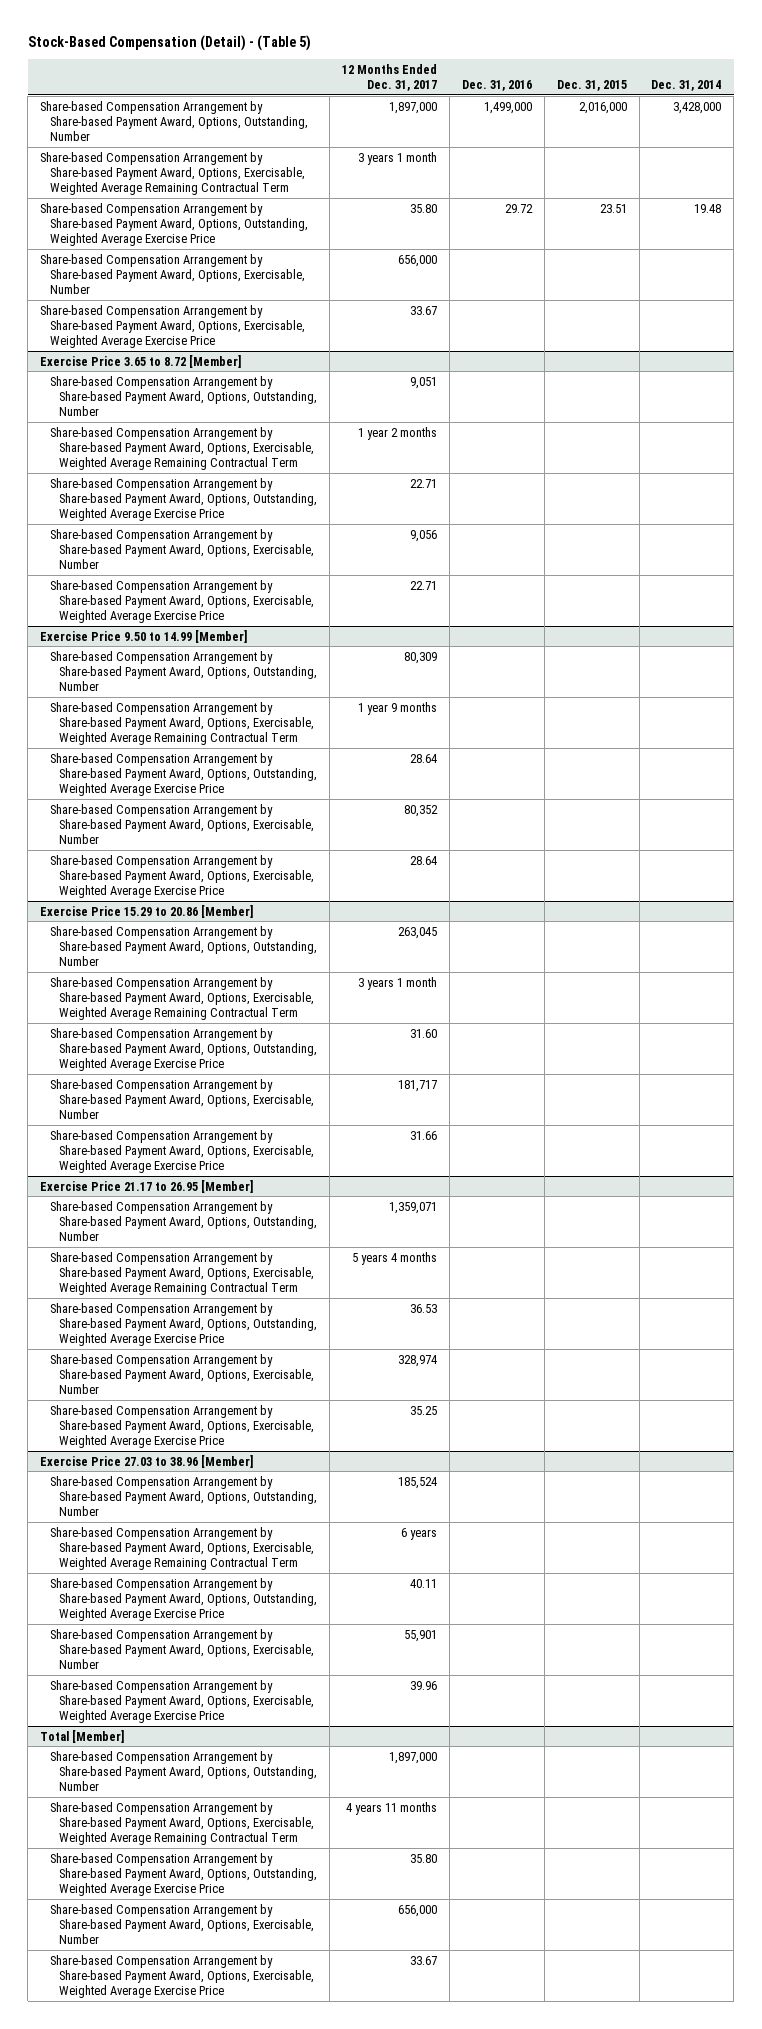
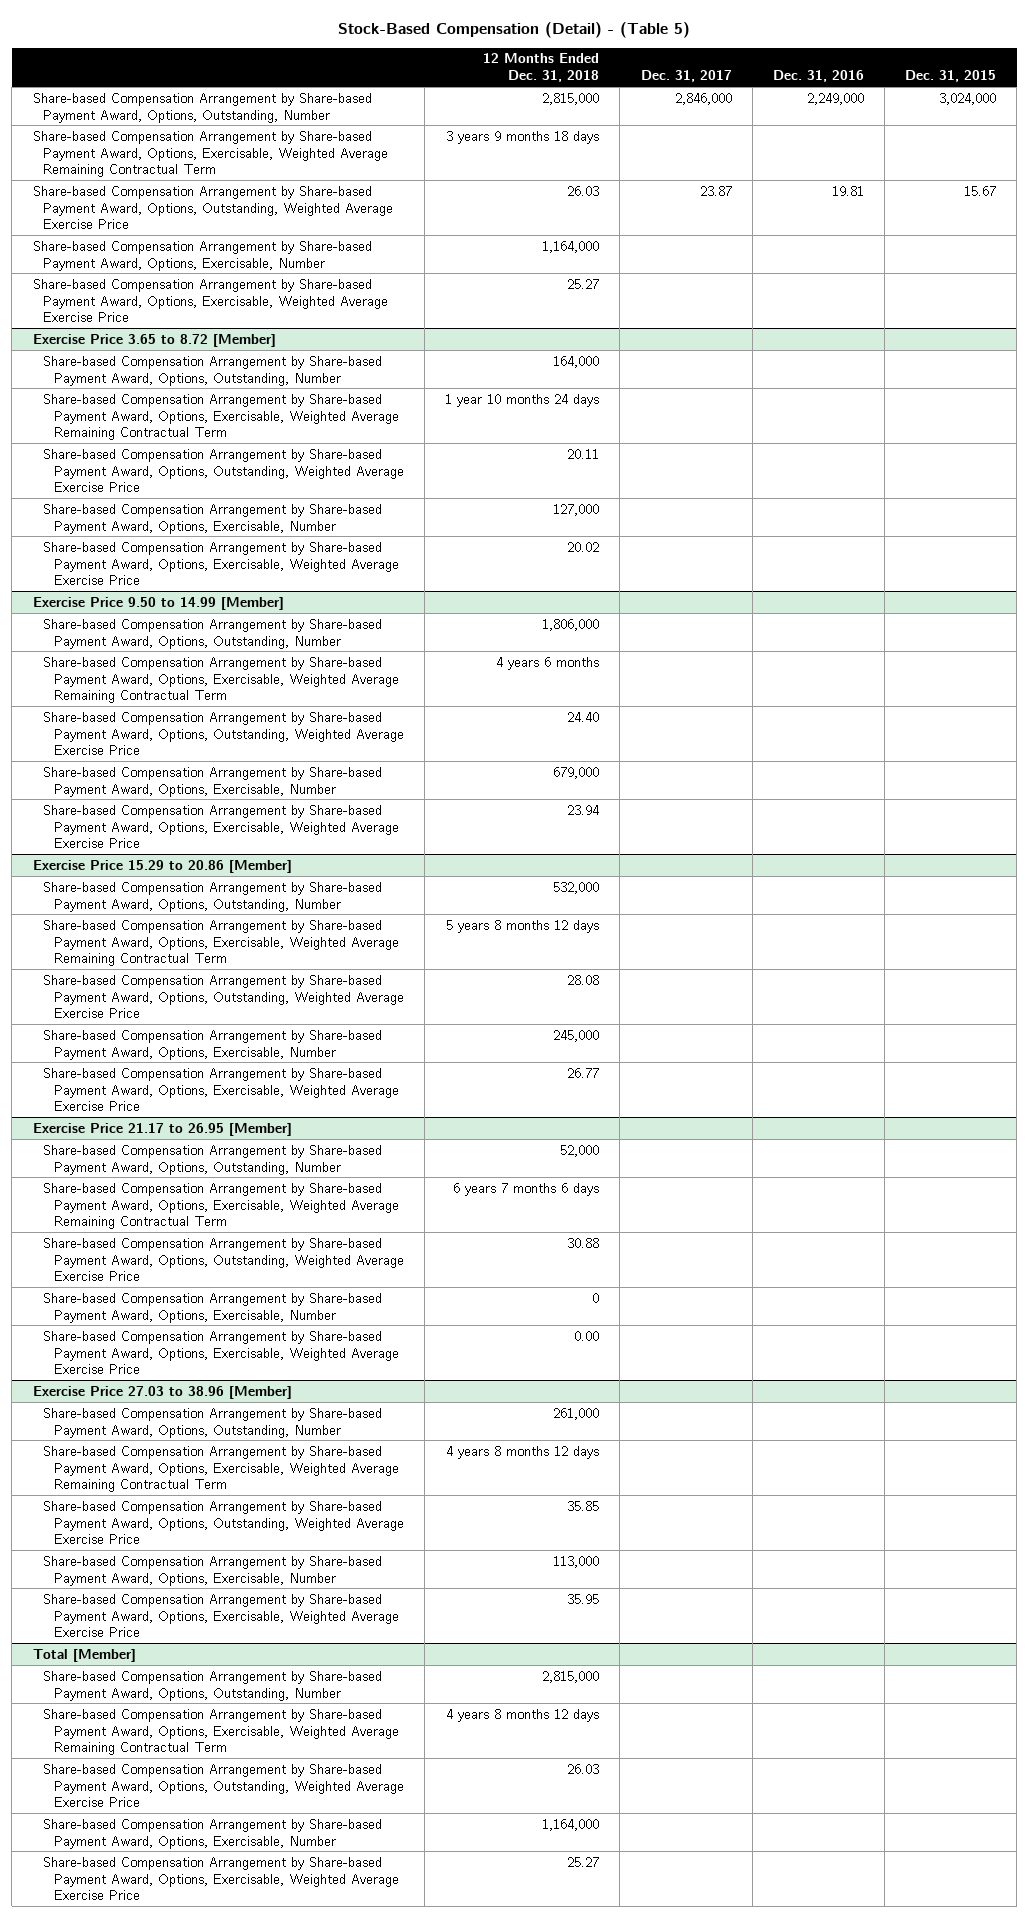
[342,63,438,92] 12 Months Ended Dec. 31, 2017 -> none
[651,80,722,92] Dec. 31, 2014 -> none
none -> [483,53,600,83] 12 Months Ended Dec. 31, 2018
none -> [640,70,732,83] Dec. 31, 2017
[483,101,532,114] 1,499,000 -> [806,92,864,105] 2,249,000
[578,101,627,114] 2,016,000 -> [939,92,997,105] 3,024,000
[504,203,533,213] 29.72 -> [831,185,864,196] 19.81
[599,203,627,213] 23.51 -> [964,185,997,196] 15.67

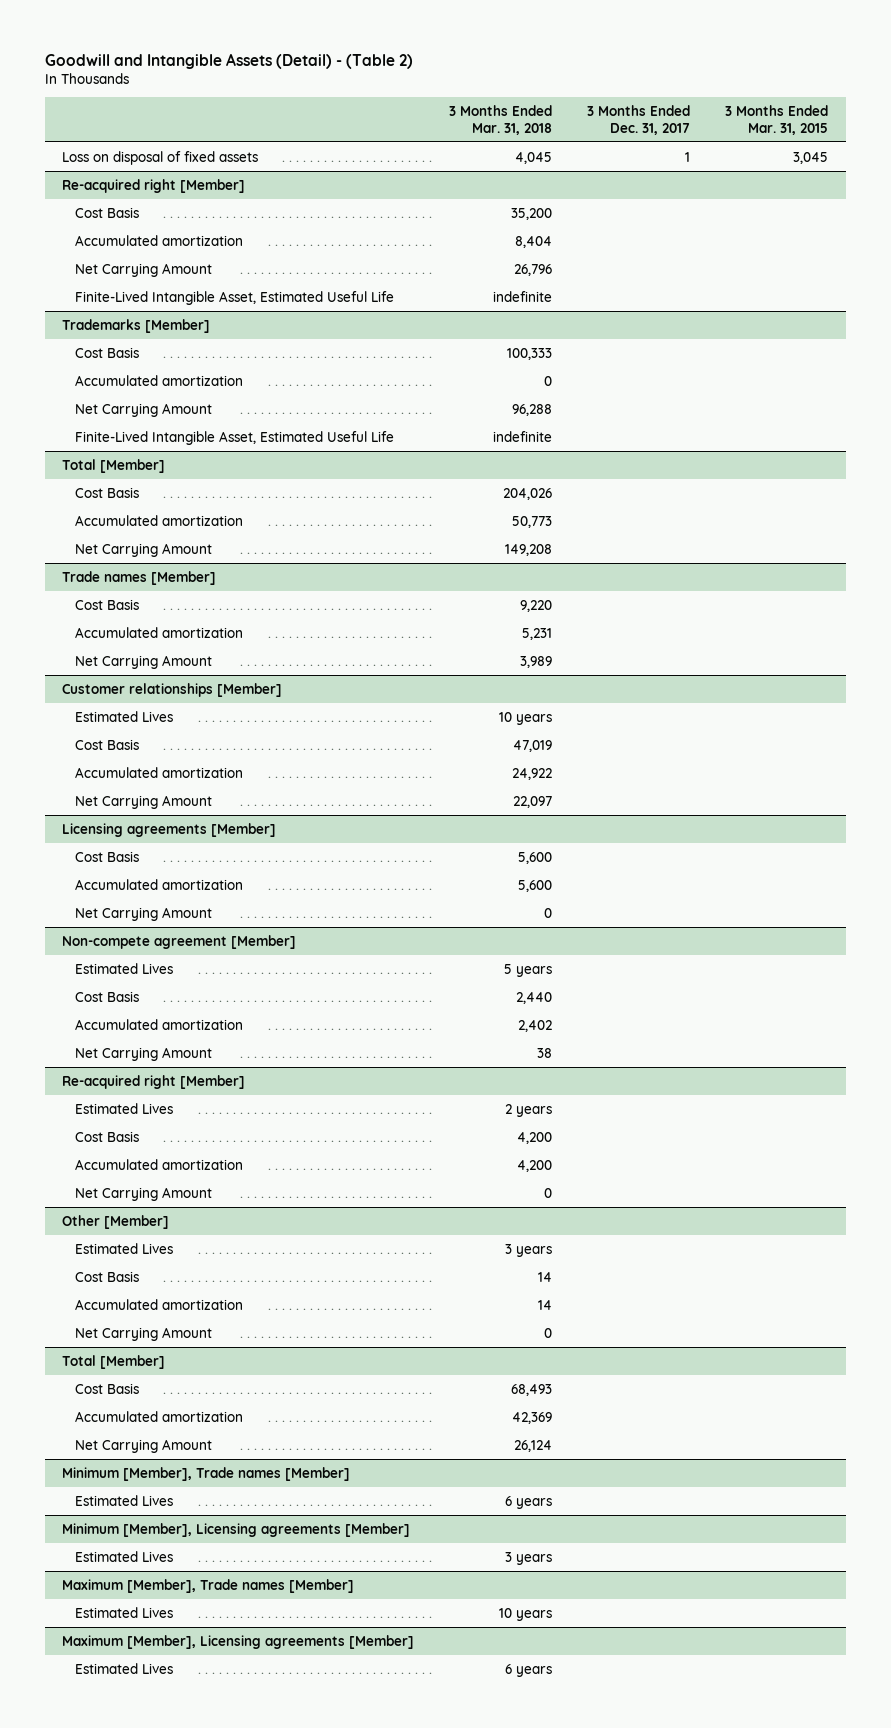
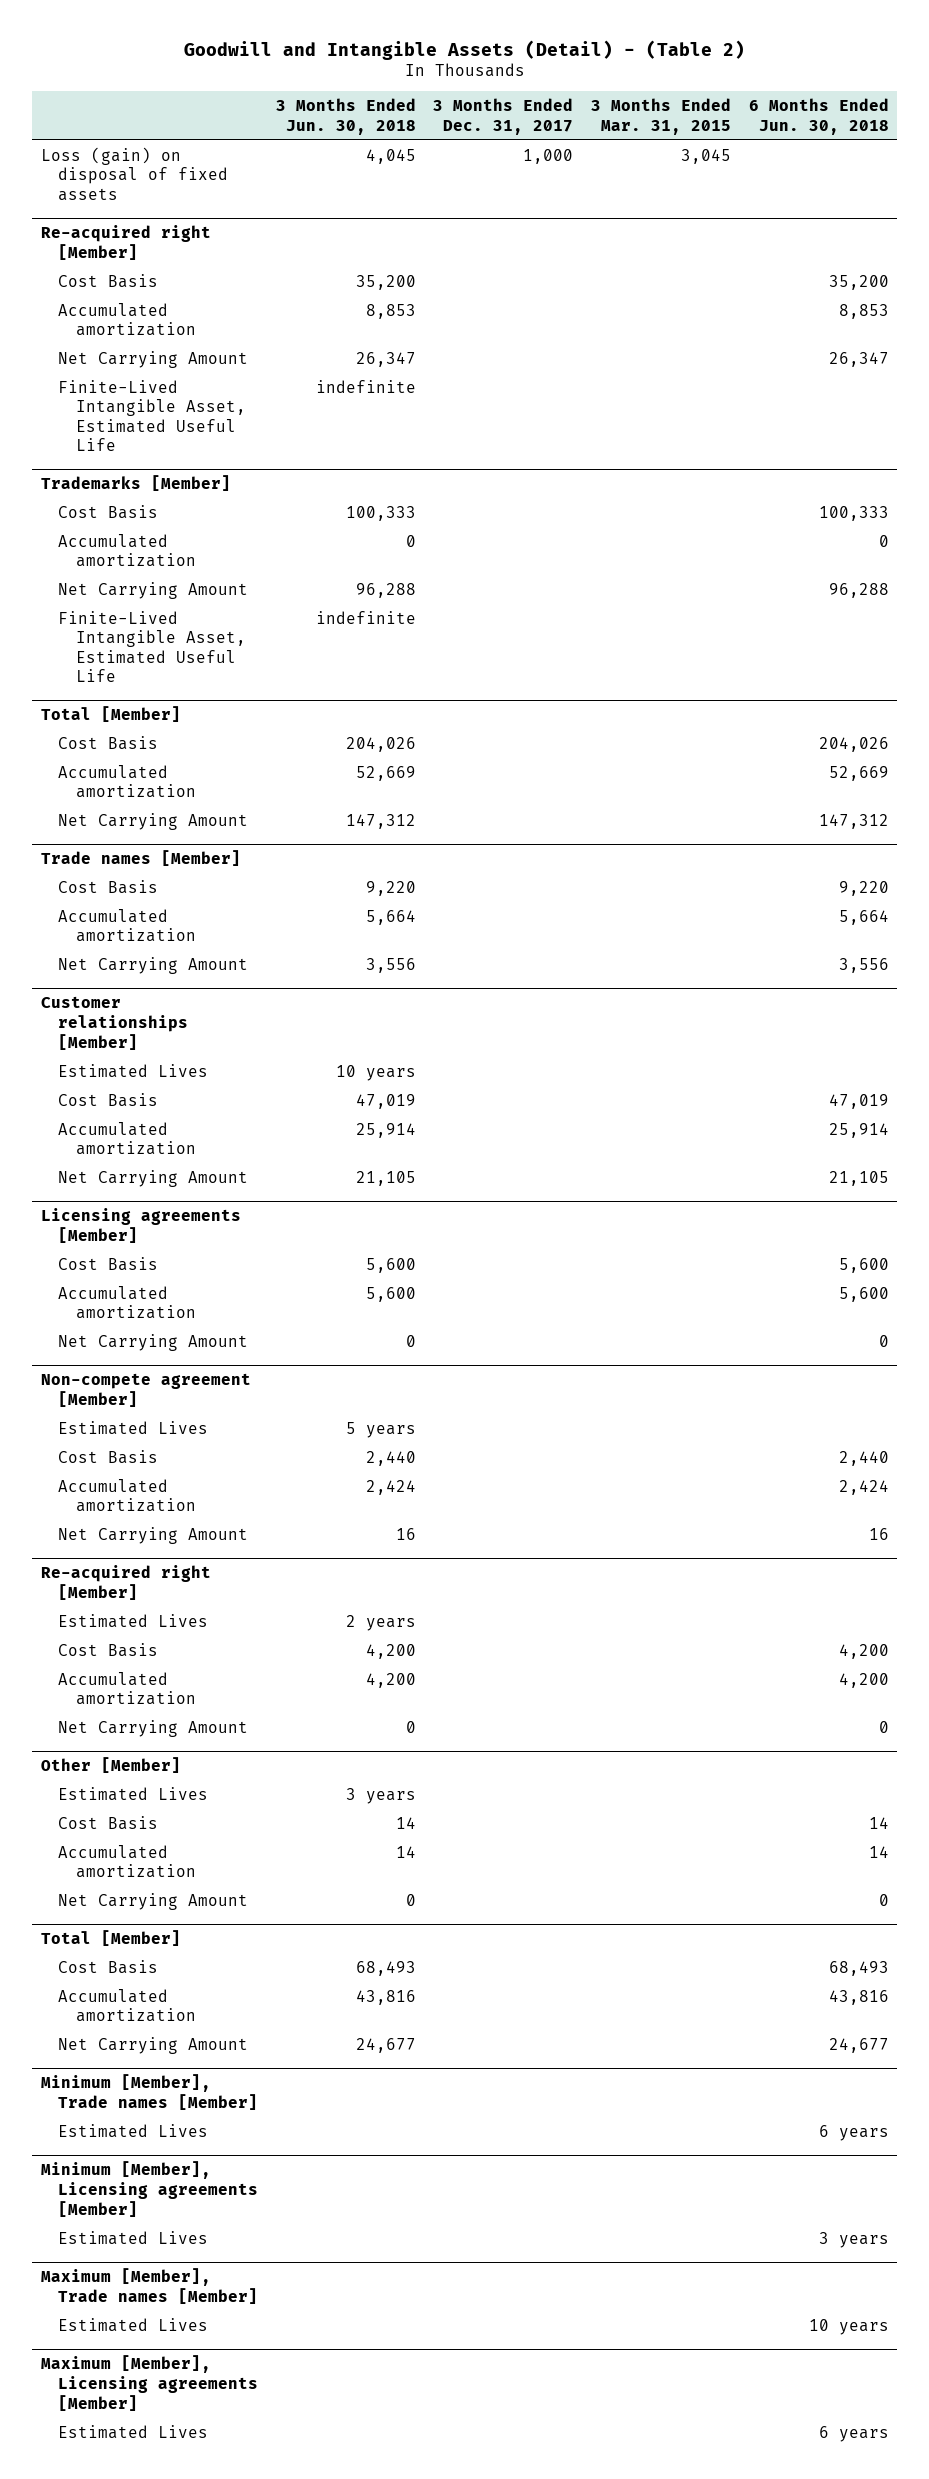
[449,104,553,135] 3 Months Ended Mar. 31, 2018 -> none
none -> [275,98,416,135] 3 Months Ended Jun. 30, 2018
none -> [748,98,889,135] 6 Months Ended Jun. 30, 2018
[62,150,259,165] Loss on disposal of fixed assets -> [40,146,229,201] Loss (gain) on disposal of fixed assets
[685,151,691,162] 1 -> [523,148,574,164] 1,000

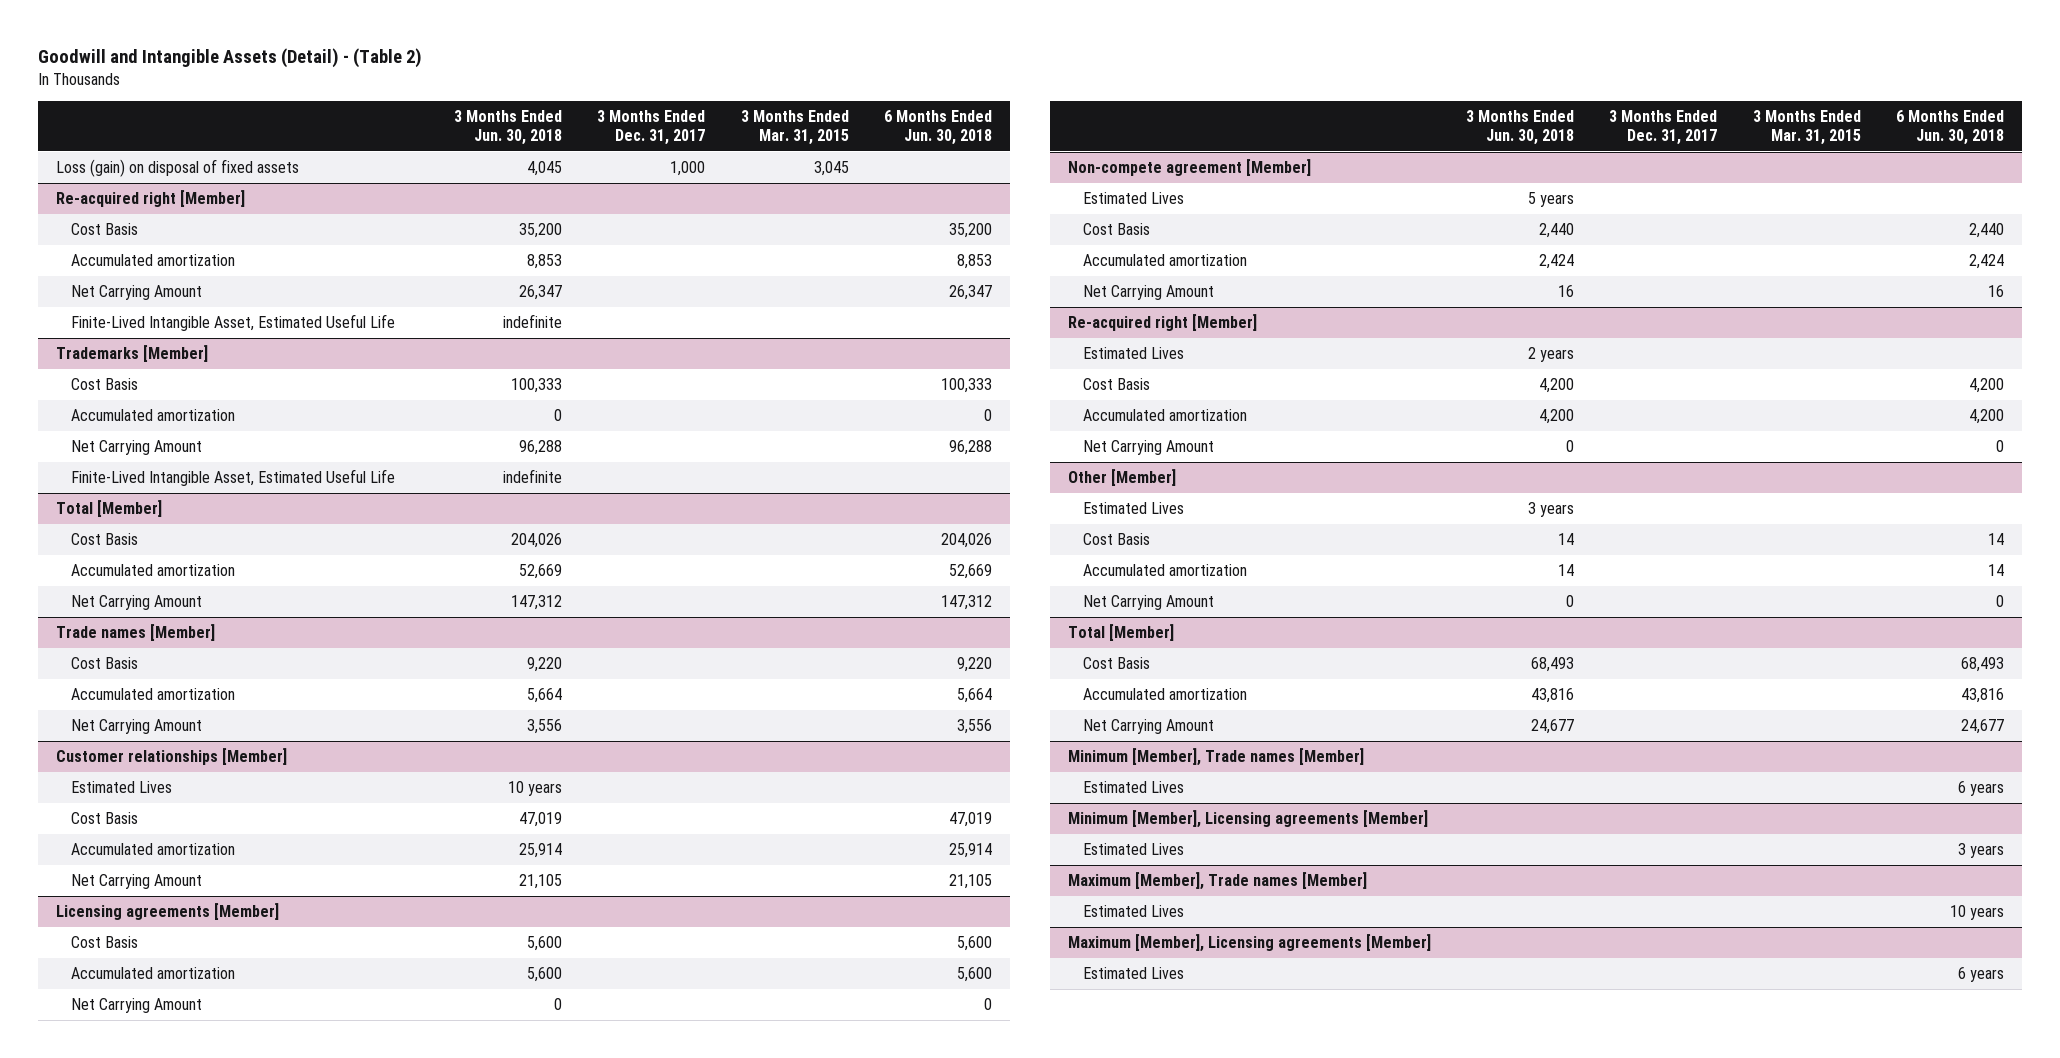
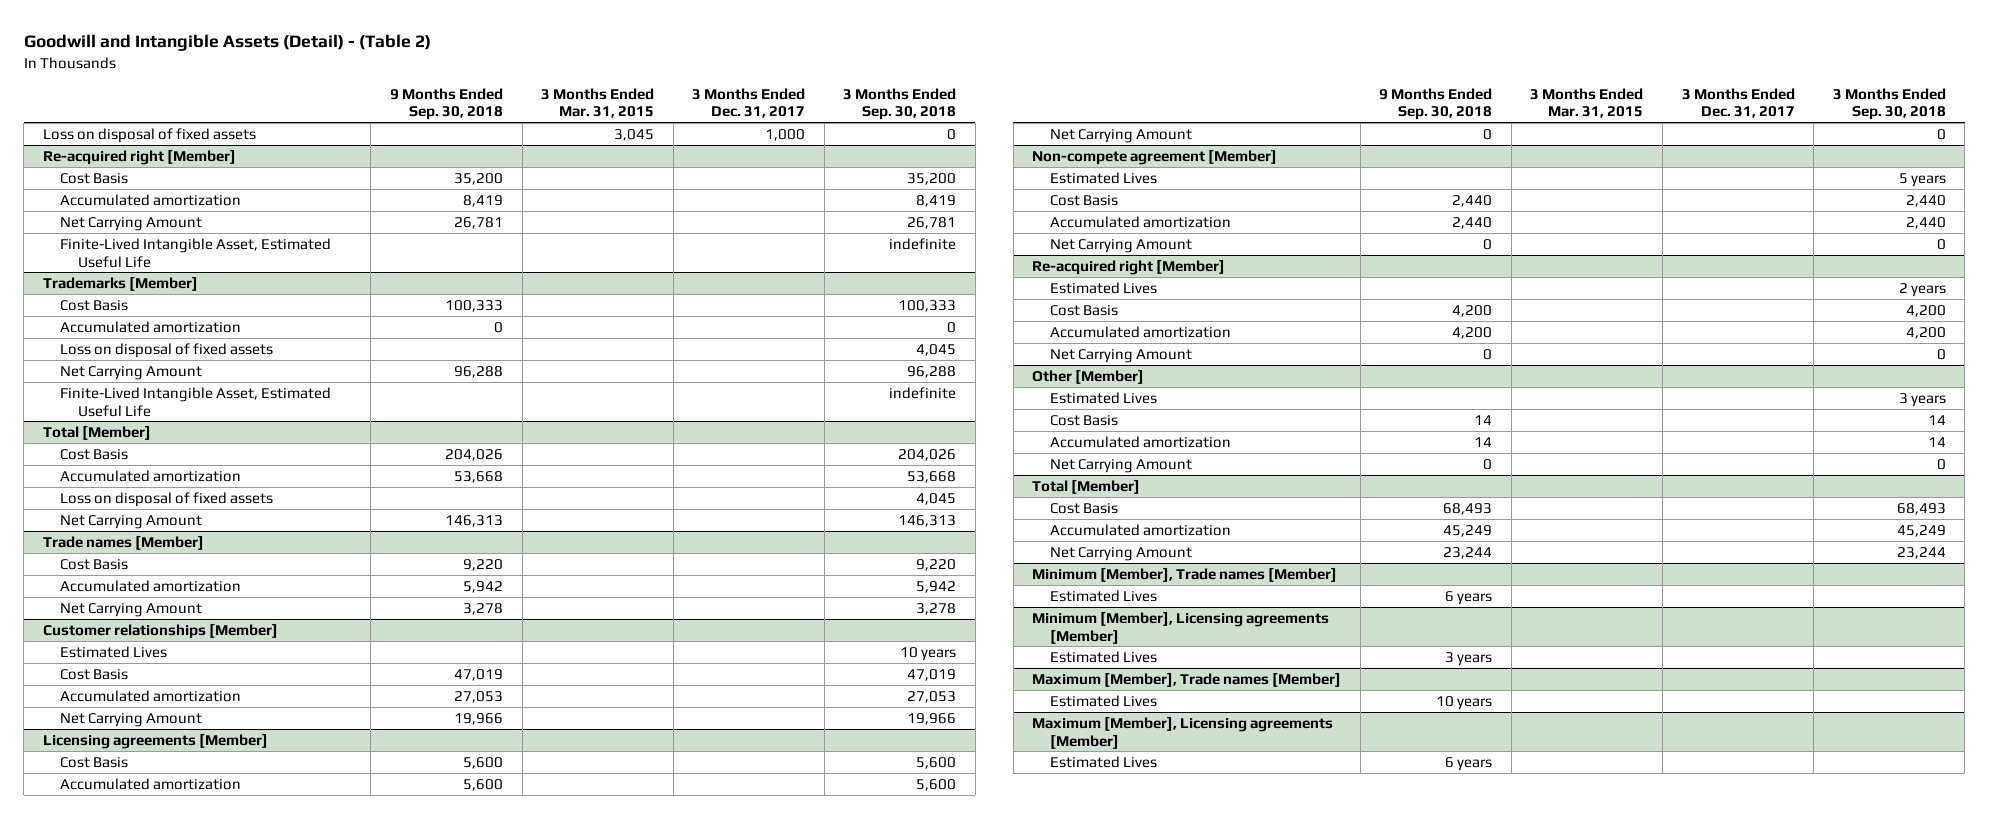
[454,110,563,146] 3 Months Ended Jun. 30, 2018 -> none
[884,110,993,146] 6 Months Ended Jun. 30, 2018 -> none
none -> [390,87,504,121] 9 Months Ended Sep. 30, 2018
none -> [843,87,957,121] 3 Months Ended Sep. 30, 2018
[55,159,299,178] Loss (gain) on disposal of fixed assets -> [42,127,256,143] Loss on disposal of fixed assets
none -> [60,342,274,358] Loss on disposal of fixed assets
none -> [60,491,274,507] Loss on disposal of fixed assets

